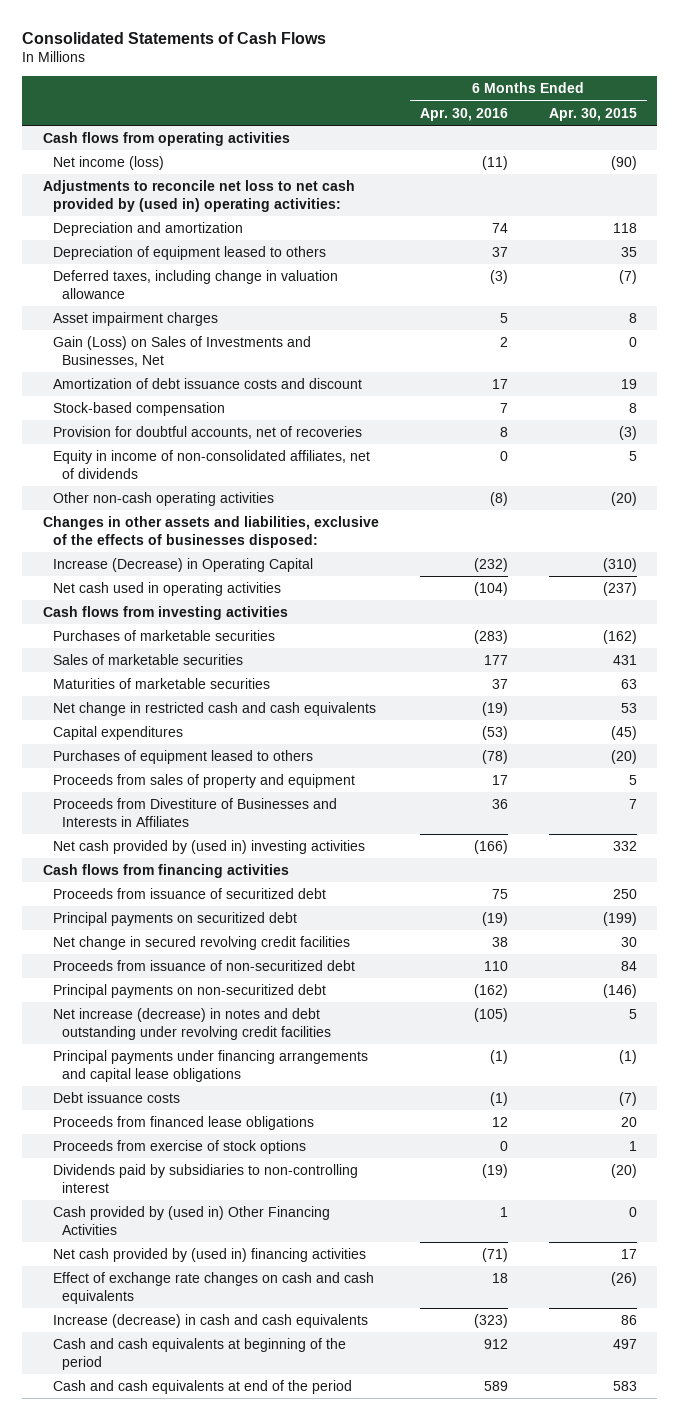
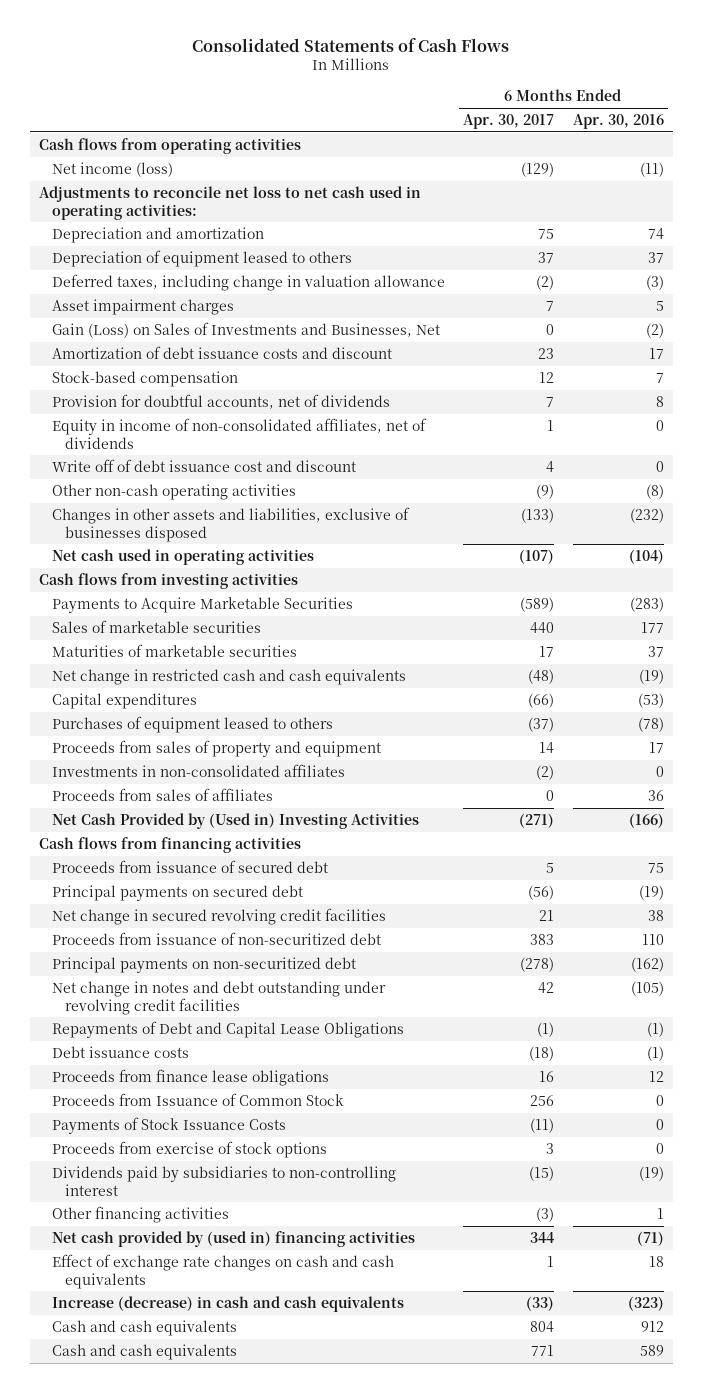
[548,107,637,121] Apr. 30, 2015 -> none
none -> [463,114,555,130] Apr. 30, 2017
[42,179,355,212] Adjustments to reconcile net loss to net cash provided by (used in) operating activities: -> [38,186,421,220] Adjustments to reconcile net loss to net cash used in operating activities:
[499,336,508,347] 2 -> [645,323,664,339] (2)
[52,425,362,439] Provision for doubtful accounts, net of recoveries -> [52,394,391,410] Provision for doubtful accounts, net of dividends
none -> [52,459,357,473] Write off of debt issuance cost and discount
[42,515,379,548] Changes in other assets and liabilities, exclusive of the effects of businesses disposed: -> none
[52,557,313,572] Increase (Decrease) in Operating Capital -> [52,507,411,542] Changes in other assets and liabilities, exclusive of businesses disposed
[52,629,275,641] Purchases of marketable securities -> [52,597,354,614] Payments to Acquire Marketable Securities
none -> [52,764,346,778] Investments in non-consolidated affiliates
[52,797,337,827] Proceeds from Divestiture of Businesses and Interests in Affiliates -> [52,788,274,802] Proceeds from sales of affiliates
[52,839,365,854] Net cash provided by (used in) investing activities -> [52,813,420,830] Net Cash Provided by (Used in) Investing Activities
[52,887,326,899] Proceeds from issuance of securitized debt -> [52,860,329,874] Proceeds from issuance of secured debt
[52,911,297,926] Principal payments on securitized debt -> [52,885,304,902] Principal payments on secured debt
[52,1007,332,1040] Net increase (decrease) in notes and debt outstanding under revolving credit facilities -> [52,981,387,1015] Net change in notes and debt outstanding under revolving credit facilities
[52,1049,368,1082] Principal payments under financing arrangements and capital lease obligations -> [52,1021,405,1039] Repayments of Debt and Capital Lease Obligations
[52,1115,314,1130] Proceeds from financed lease obligations -> [52,1069,330,1087] Proceeds from finance lease obligations
none -> [52,1093,345,1107] Proceeds from Issuance of Common Stock
none -> [52,1117,287,1135] Payments of Stock Issuance Costs
[52,1205,330,1235] Cash provided by (used in) Other Financing Activities -> [52,1206,230,1224] Other financing activities
[52,1337,346,1370] Cash and cash equivalents at beginning of the period -> [52,1320,238,1337] Cash and cash equivalents
[52,1379,352,1394] Cash and cash equivalents at end of the period -> [52,1344,238,1361] Cash and cash equivalents

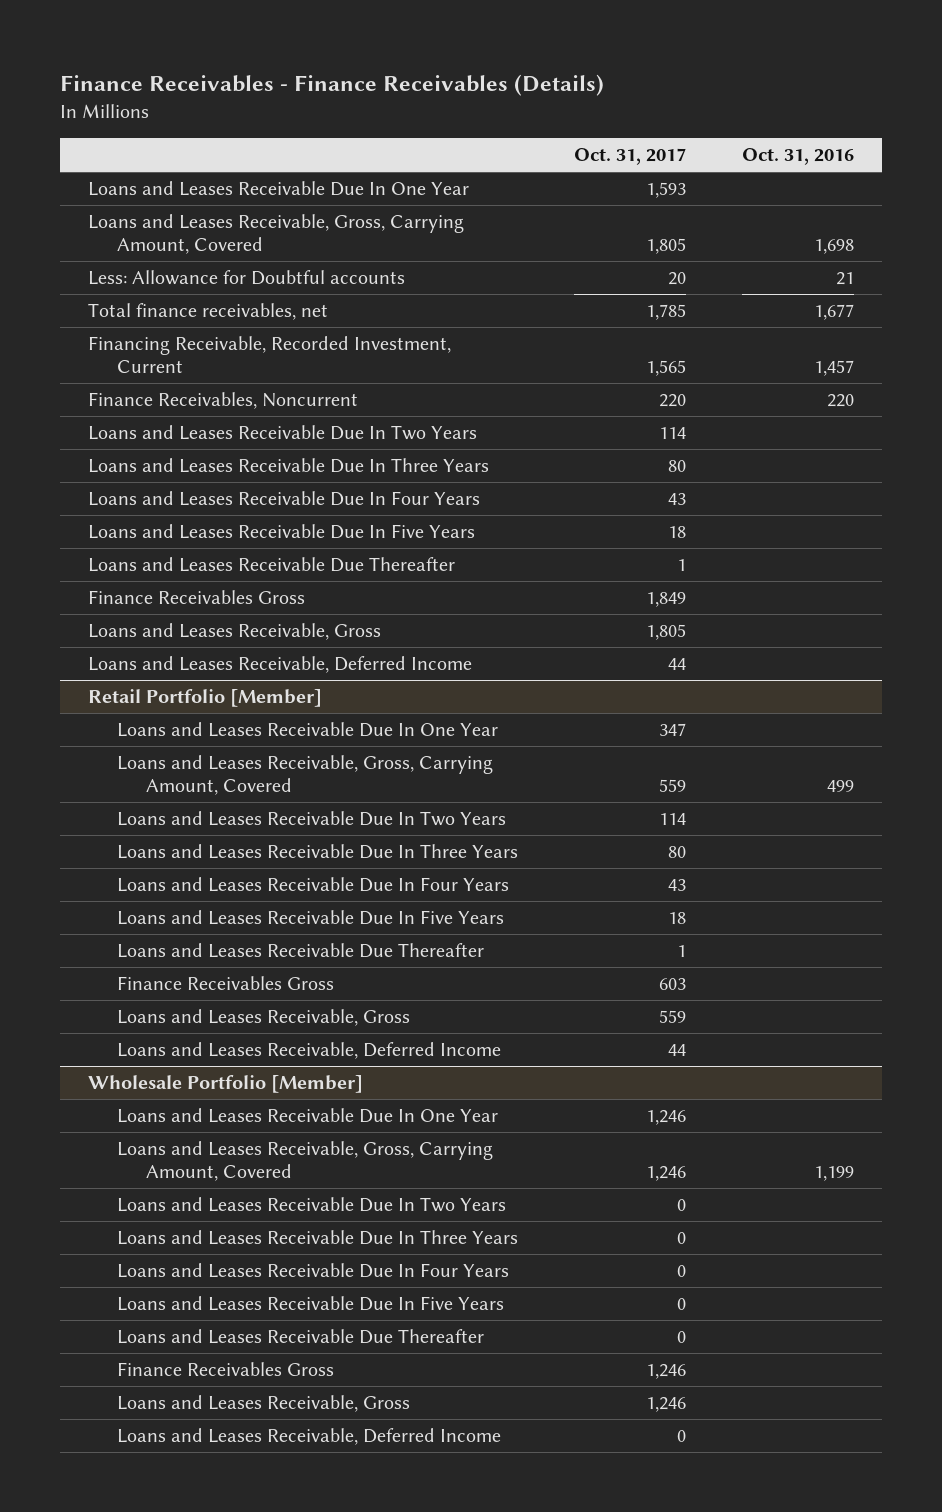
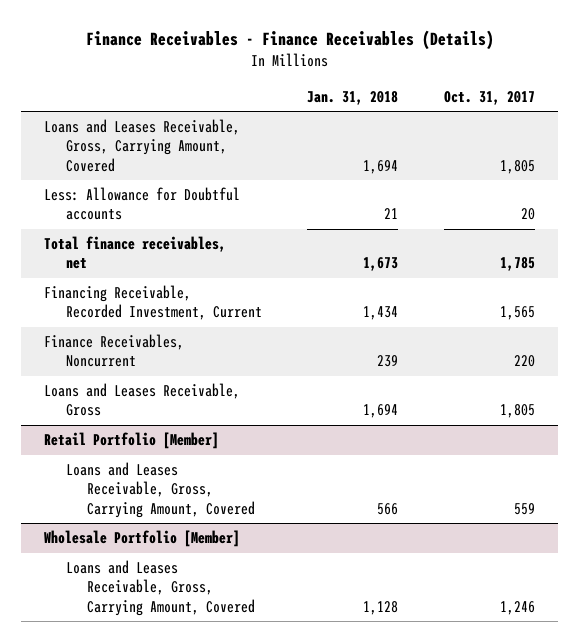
[741,147,854,165] Oct. 31, 2016 -> none
none -> [307,90,399,105] Jan. 31, 2018
[88,181,470,197] Loans and Leases Receivable Due In One Year -> none
[88,425,478,441] Loans and Leases Receivable Due In Two Years -> none
[88,458,490,474] Loans and Leases Receivable Due In Three Years -> none
[88,491,481,507] Loans and Leases Receivable Due In Four Years -> none
[88,524,476,540] Loans and Leases Receivable Due In Five Years -> none
[88,557,456,573] Loans and Leases Receivable Due Thereafter -> none
[88,590,306,605] Finance Receivables Gross -> none
[88,656,473,674] Loans and Leases Receivable, Deferred Income -> none
[116,722,498,738] Loans and Leases Receivable Due In One Year -> none
[116,811,506,827] Loans and Leases Receivable Due In Two Years -> none
[116,844,518,860] Loans and Leases Receivable Due In Three Years -> none
[116,877,509,893] Loans and Leases Receivable Due In Four Years -> none
[116,910,504,926] Loans and Leases Receivable Due In Five Years -> none
[116,943,484,959] Loans and Leases Receivable Due Thereafter -> none
[116,976,334,991] Finance Receivables Gross -> none
[116,1009,410,1027] Loans and Leases Receivable, Gross -> none
[116,1042,501,1060] Loans and Leases Receivable, Deferred Income -> none
[116,1108,498,1124] Loans and Leases Receivable Due In One Year -> none
[116,1197,506,1213] Loans and Leases Receivable Due In Two Years -> none
[116,1230,518,1246] Loans and Leases Receivable Due In Three Years -> none
[116,1263,509,1279] Loans and Leases Receivable Due In Four Years -> none
[116,1296,504,1312] Loans and Leases Receivable Due In Five Years -> none
[116,1329,484,1345] Loans and Leases Receivable Due Thereafter -> none
[116,1362,334,1377] Finance Receivables Gross -> none
[116,1395,410,1413] Loans and Leases Receivable, Gross -> none
[116,1428,501,1446] Loans and Leases Receivable, Deferred Income -> none

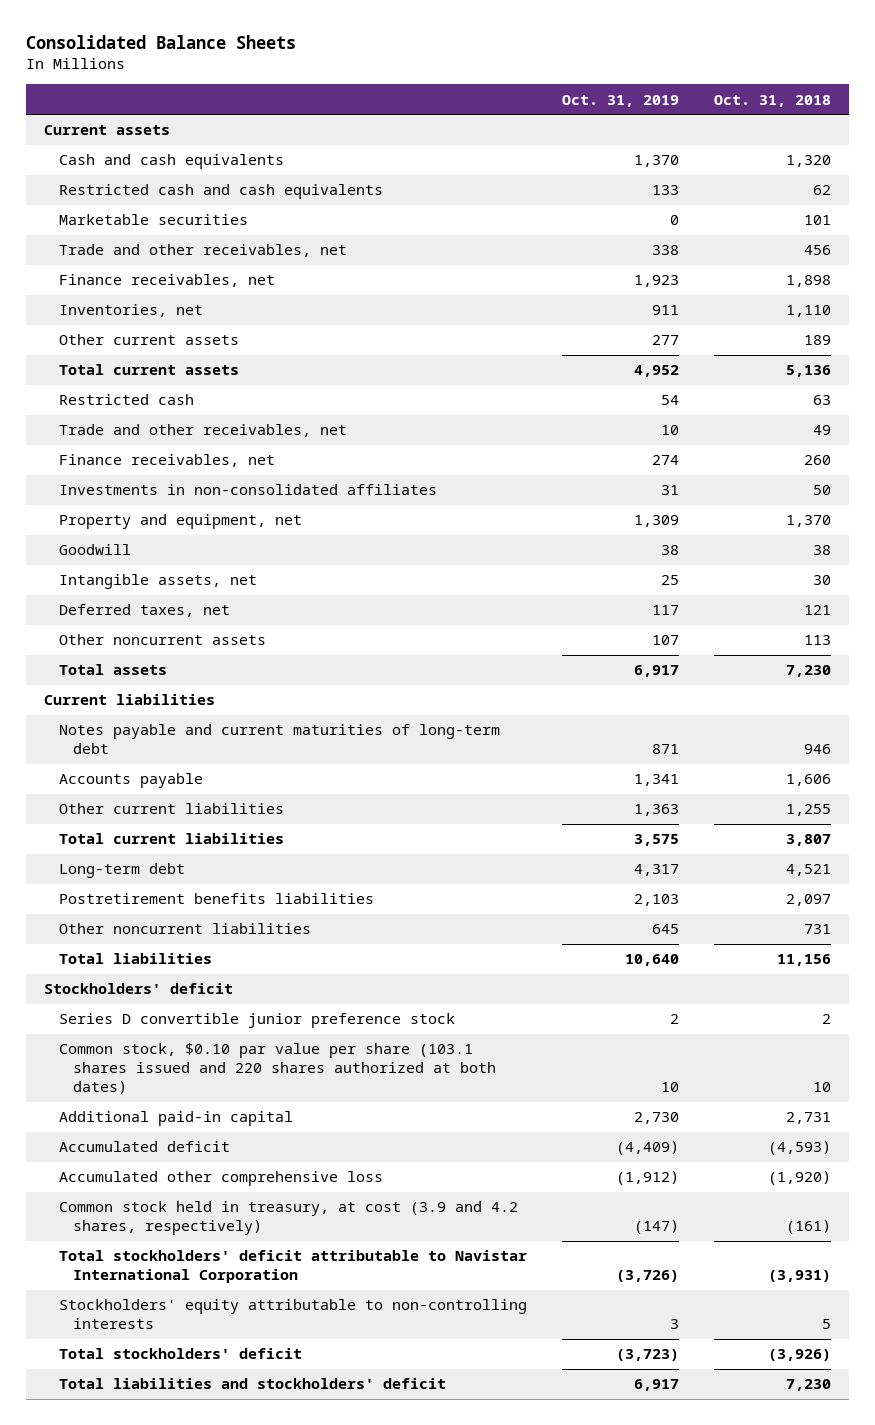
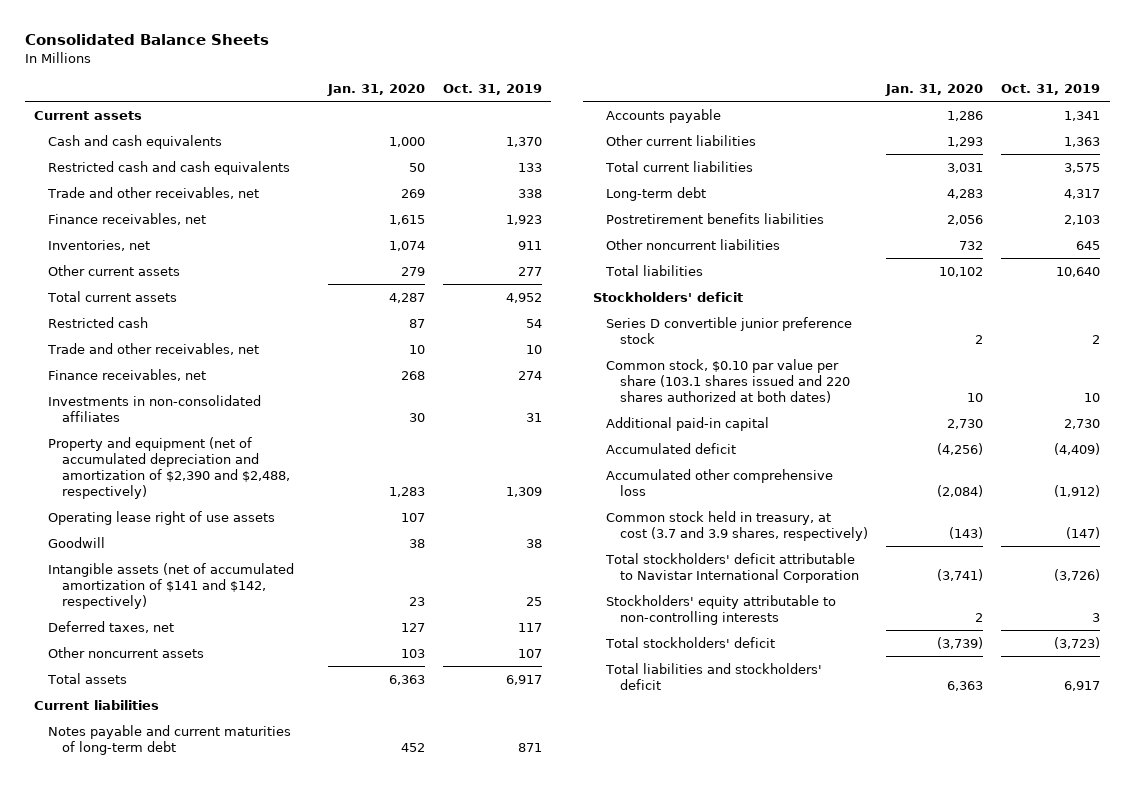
[714,94,832,107] Oct. 31, 2018 -> none
none -> [327,83,426,96] Jan. 31, 2020
[58,214,248,226] Marketable securities -> none
[58,514,302,530] Property and equipment, net -> [48,436,290,499] Property and equipment (net of accumulated depreciation and amortization of $2,390 and $2,488, respectively)
none -> [48,510,276,525] Operating lease right of use assets
[58,574,257,590] Intangible assets, net -> [48,562,295,609] Intangible assets (net of accumulated amortization of $141 and $142, respectively)
[58,1201,518,1236] Common stock held in treasury, at cost (3.9 and 4.2 shares, respectively) -> [606,510,869,541] Common stock held in treasury, at cost (3.7 and 3.9 shares, respectively)

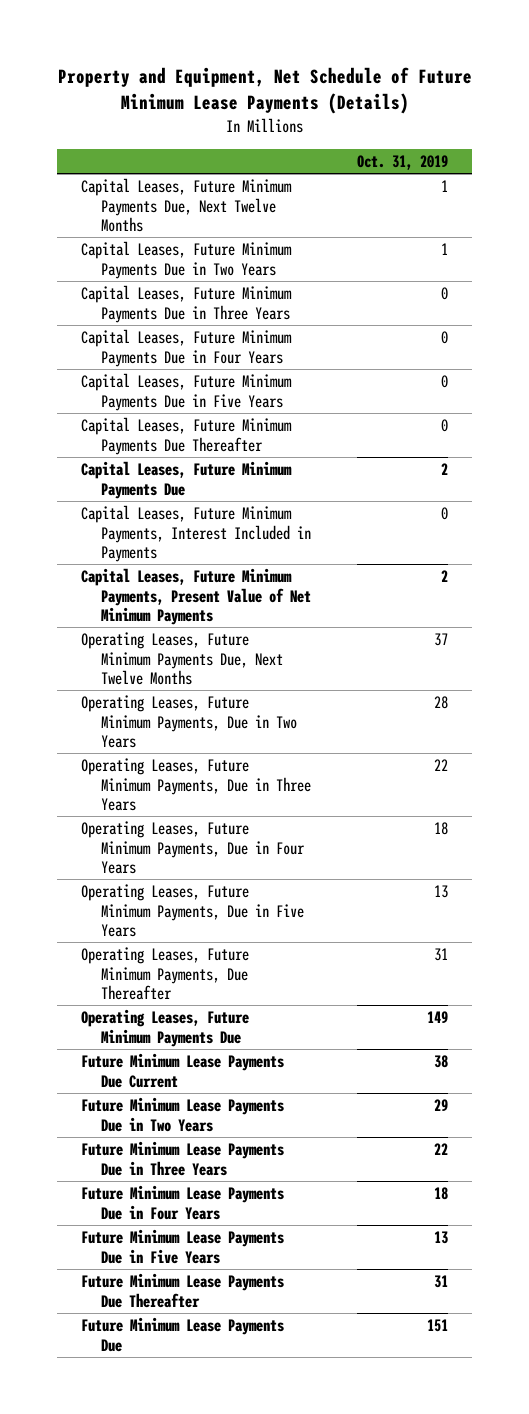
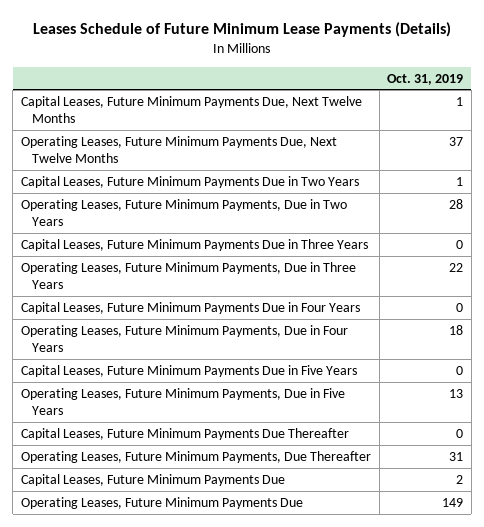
[57,67,472,115] Property and Equipment, Net Schedule of Future Minimum Lease Payments (Details) -> [33,22,452,38] Leases Schedule of Future Minimum Lease Payments (Details)
[80,505,311,563] Capital Leases, Future Minimum Payments, Interest Included in Payments -> none
[80,568,311,626] Capital Leases, Future Minimum Payments, Present Value of Net Minimum Payments -> none
[80,241,292,279] Capital Leases, Future Minimum Payments Due in Two Years -> [20,175,359,188] Capital Leases, Future Minimum Payments Due in Two Years
[80,285,292,323] Capital Leases, Future Minimum Payments Due in Three Years -> [20,238,368,251] Capital Leases, Future Minimum Payments Due in Three Years
[80,329,292,367] Capital Leases, Future Minimum Payments Due in Four Years -> [20,301,360,314] Capital Leases, Future Minimum Payments Due in Four Years
[80,373,292,411] Capital Leases, Future Minimum Payments Due in Five Years -> [20,364,357,377] Capital Leases, Future Minimum Payments Due in Five Years
[80,417,292,455] Capital Leases, Future Minimum Payments Due Thereafter -> [20,427,349,440] Capital Leases, Future Minimum Payments Due Thereafter
[80,461,292,499] Capital Leases, Future Minimum Payments Due -> [20,473,285,486] Capital Leases, Future Minimum Payments Due
[80,1053,284,1088] Future Minimum Lease Payments Due Current -> none
[80,1097,284,1132] Future Minimum Lease Payments Due in Two Years -> none
[80,1141,284,1176] Future Minimum Lease Payments Due in Three Years -> none
[80,1185,284,1220] Future Minimum Lease Payments Due in Four Years -> none
[80,1229,284,1264] Future Minimum Lease Payments Due in Five Years -> none
[80,1273,284,1308] Future Minimum Lease Payments Due Thereafter -> none
[80,1317,284,1352] Future Minimum Lease Payments Due -> none

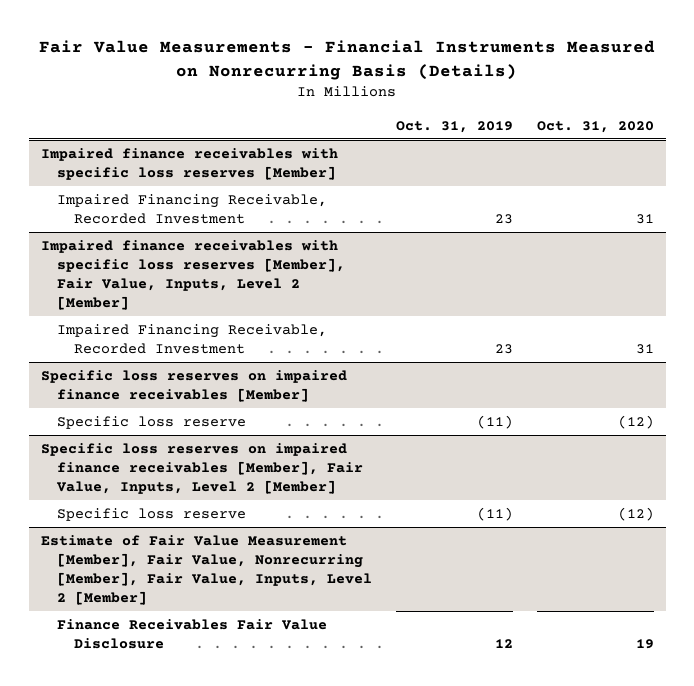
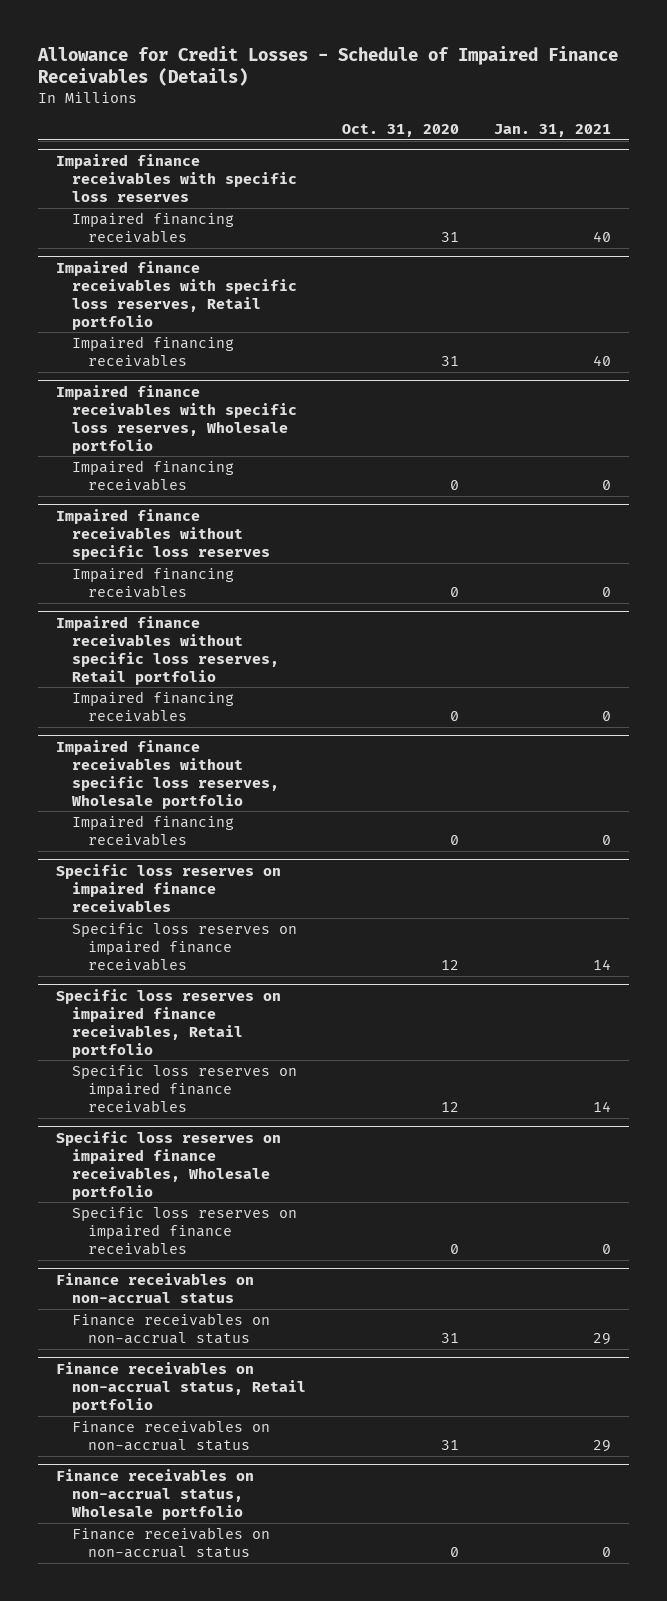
[39,40,656,80] Fair Value Measurements - Financial Instruments Measured on Nonrecurring Basis (Details) -> [37,45,619,87] Allowance for Credit Losses - Schedule of Impaired Finance Receivables (Details)
[396,120,514,133] Oct. 31, 2019 -> none
none -> [494,123,612,137] Jan. 31, 2021
[40,239,346,311] Impaired finance receivables with specific loss reserves [Member], Fair Value, Inputs, Level 2 [Member] -> none
[40,442,364,495] Specific loss reserves on impaired finance receivables [Member], Fair Value, Inputs, Level 2 [Member] -> none
[40,534,373,606] Estimate of Fair Value Measurement [Member], Fair Value, Nonrecurring [Member], Fair Value, Inputs, Level 2 [Member] -> none
[57,618,328,649] Finance Receivables Fair Value Disclosure -> none
[40,147,338,180] Impaired finance receivables with specific loss reserves [Member] -> [55,154,297,202] Impaired finance receivables with specific loss reserves
[57,193,328,224] Impaired Financing Receivable, Recorded Investment -> [71,212,234,243] Impaired financing receivables
none -> [55,261,297,330] Impaired finance receivables with specific loss reserves, Retail portfolio
[57,323,328,354] Impaired Financing Receivable, Recorded Investment -> [71,336,234,367] Impaired financing receivables
none -> [55,385,297,454] Impaired finance receivables with specific loss reserves, Wholesale portfolio
none -> [71,460,234,491] Impaired financing receivables
none -> [55,509,270,560] Impaired finance receivables without specific loss reserves
none -> [71,567,234,598] Impaired financing receivables
none -> [55,616,279,685] Impaired finance receivables without specific loss reserves, Retail portfolio
none -> [71,691,234,722] Impaired financing receivables
none -> [55,740,279,809] Impaired finance receivables without specific loss reserves, Wholesale portfolio
none -> [71,815,234,846] Impaired financing receivables
[40,369,347,402] Specific loss reserves on impaired finance receivables [Member] -> [55,864,281,912] Specific loss reserves on impaired finance receivables
[57,415,247,429] Specific loss reserve -> [71,923,297,971] Specific loss reserves on impaired finance receivables
[617,414,654,429] (12) -> [440,959,459,970] 12
none -> [55,989,281,1058] Specific loss reserves on impaired finance receivables, Retail portfolio
[57,507,247,521] Specific loss reserve -> [71,1065,297,1113] Specific loss reserves on impaired finance receivables
[617,506,654,521] (12) -> [440,1101,459,1112] 12
none -> [55,1131,281,1200] Specific loss reserves on impaired finance receivables, Wholesale portfolio
none -> [71,1207,297,1255] Specific loss reserves on impaired finance receivables
none -> [55,1273,254,1303] Finance receivables on non-accrual status
none -> [71,1313,270,1344] Finance receivables on non-accrual status
none -> [55,1362,306,1413] Finance receivables on non-accrual status, Retail portfolio
none -> [71,1420,270,1451] Finance receivables on non-accrual status
none -> [55,1469,254,1520] Finance receivables on non-accrual status, Wholesale portfolio
none -> [71,1527,270,1558] Finance receivables on non-accrual status

